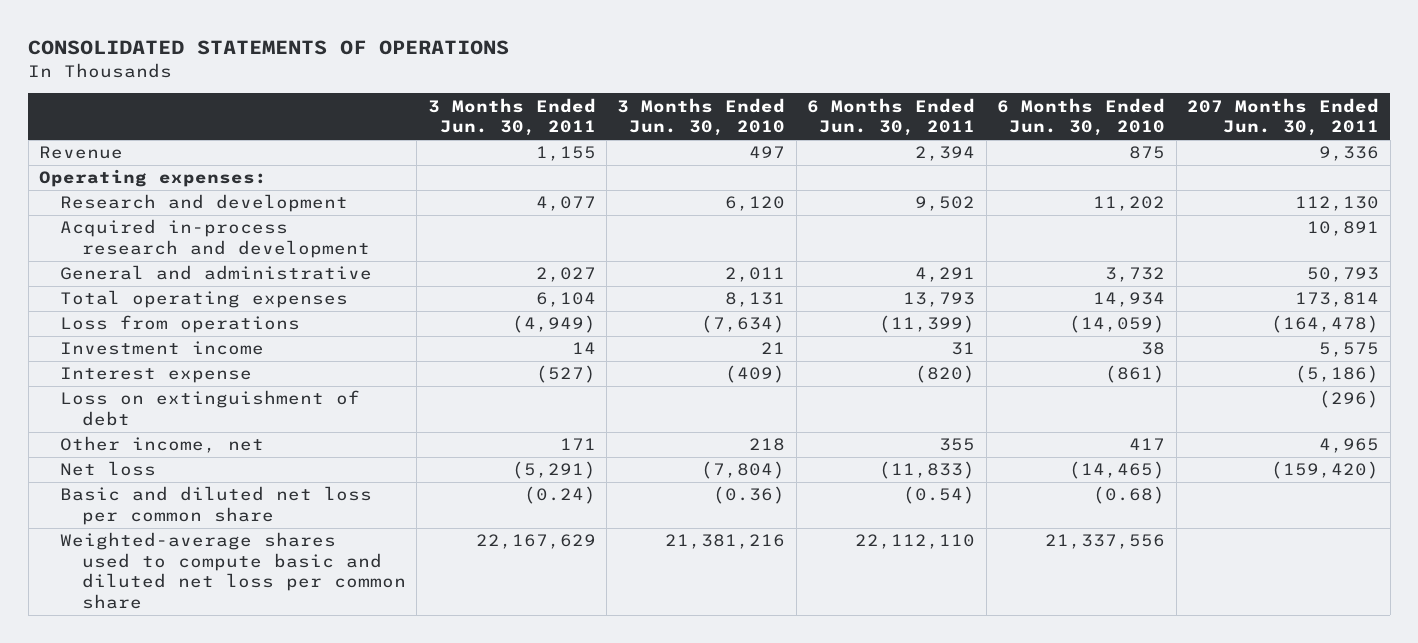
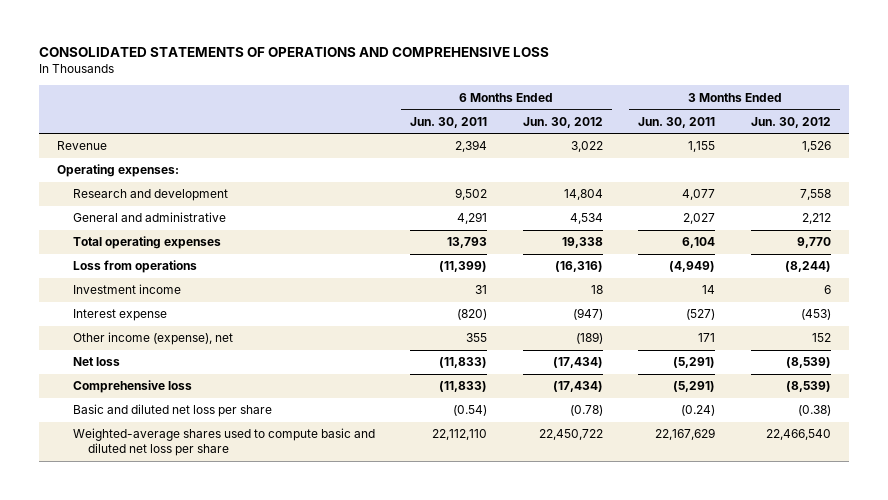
[28,40,510,56] CONSOLIDATED STATEMENTS OF OPERATIONS -> [38,47,549,58] CONSOLIDATED STATEMENTS OF OPERATIONS AND COMPREHENSIVE LOSS
[617,97,786,137] 3 Months Ended Jun. 30, 2010 -> none
[997,97,1166,137] 6 Months Ended Jun. 30, 2010 -> none
[1187,97,1380,137] 207 Months Ended Jun. 30, 2011 -> none
none -> [522,116,603,128] Jun. 30, 2012
none -> [750,116,831,128] Jun. 30, 2012
[60,219,370,258] Acquired in-process research and development -> none
[60,390,361,426] Loss on extinguishment of debt -> none
[60,436,265,454] Other income, net -> [72,332,233,346] Other income (expense), net
none -> [72,380,192,394] Comprehensive loss
[60,486,373,525] Basic and diluted net loss per common share -> [72,404,272,418] Basic and diluted net loss per share
[60,532,406,609] Weighted-average shares used to compute basic and diluted net loss per common share -> [72,428,375,457] Weighted-average shares used to compute basic and diluted net loss per share

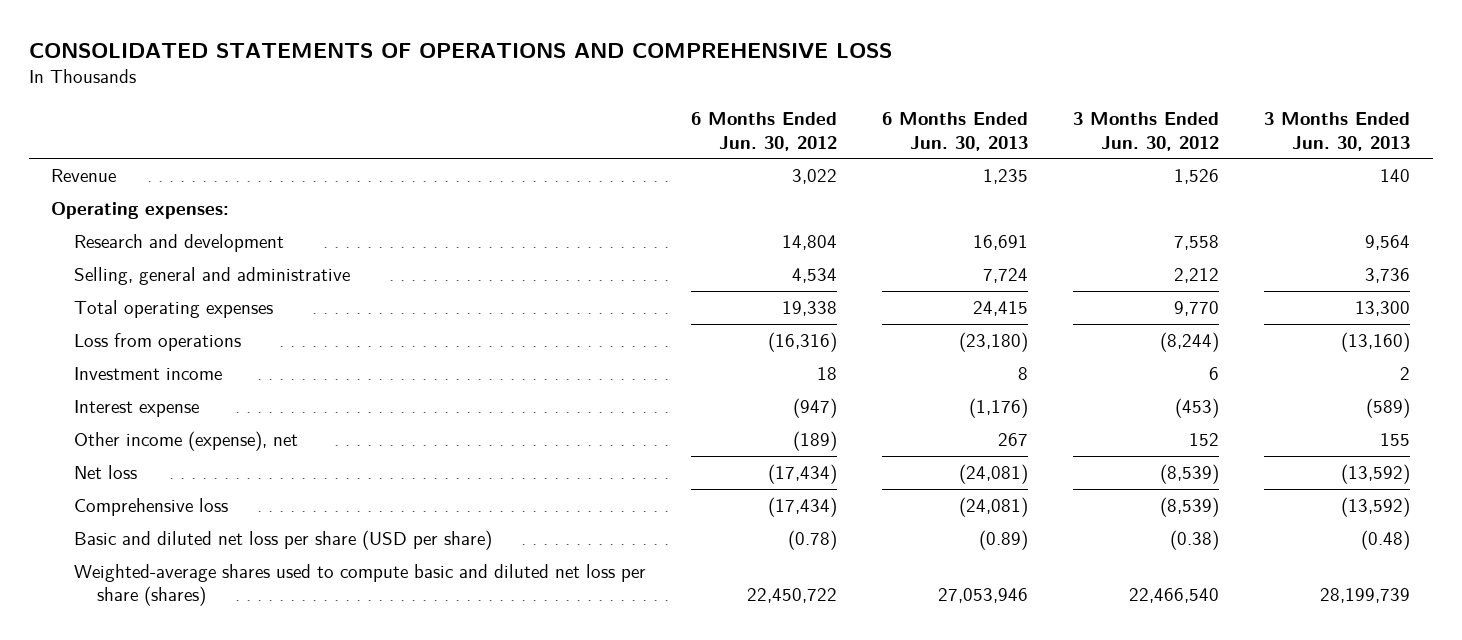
[410,116,488,128] Jun. 30, 2011 -> none
[638,116,716,128] Jun. 30, 2011 -> none
none -> [882,112,1029,151] 6 Months Ended Jun. 30, 2013
none -> [1264,112,1411,151] 3 Months Ended Jun. 30, 2013
[72,212,226,223] General and administrative -> [74,266,351,285] Selling, general and administrative
[72,404,272,418] Basic and diluted net loss per share -> [74,529,493,550] Basic and diluted net loss per share (USD per share)
[72,428,375,457] Weighted-average shares used to compute basic and diluted net loss per share -> [74,563,647,607] Weighted-average shares used to compute basic and diluted net loss per share (shares)

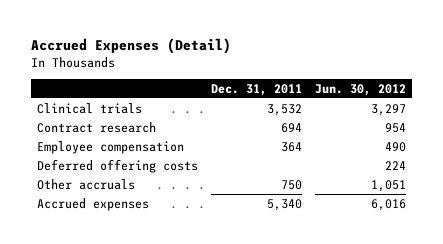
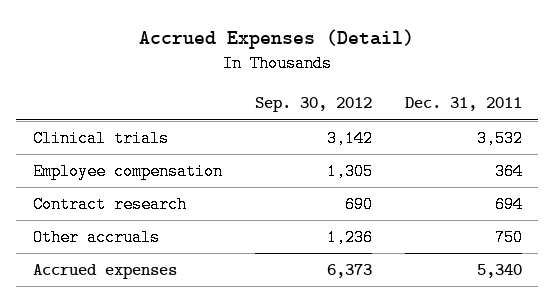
[314,83,406,96] Jun. 30, 2012 -> none
none -> [254,97,372,113] Sep. 30, 2012
[37,158,199,173] Deferred offering costs -> none
[37,121,157,133] Contract research -> [32,196,187,214] Contract research

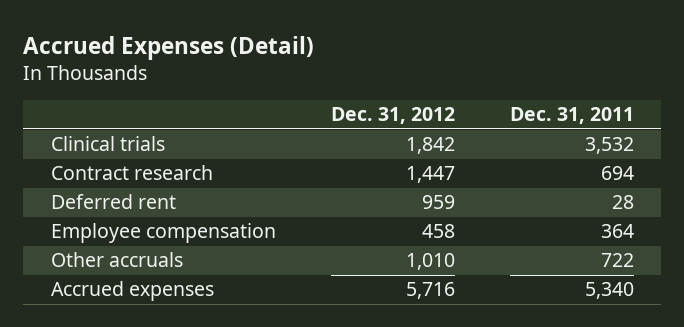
[254,97,372,113] Sep. 30, 2012 -> none
none -> [330,107,455,125] Dec. 31, 2012
none -> [50,194,176,210] Deferred rent
[32,163,223,181] Employee compensation -> [50,223,276,244] Employee compensation
[494,229,523,247] 750 -> [600,253,634,268] 722

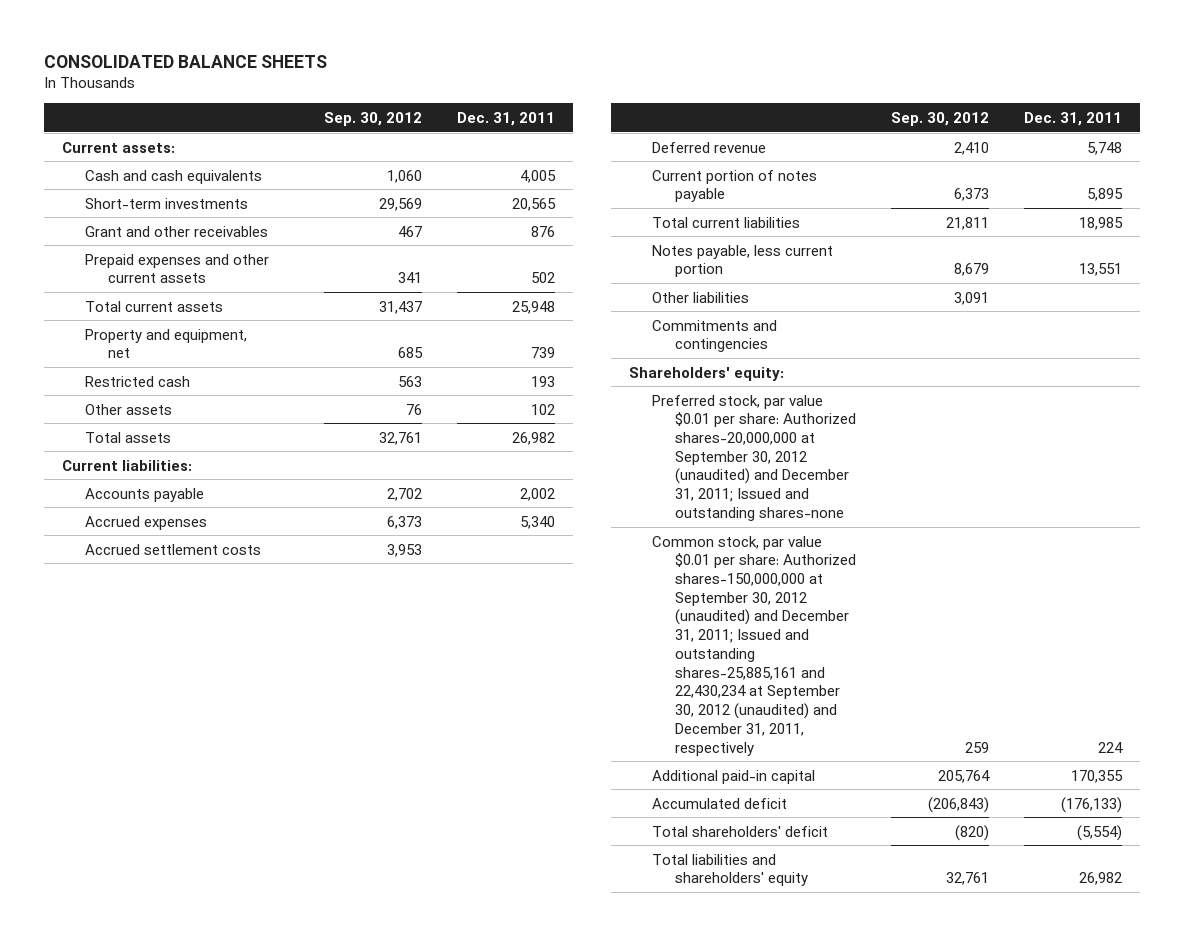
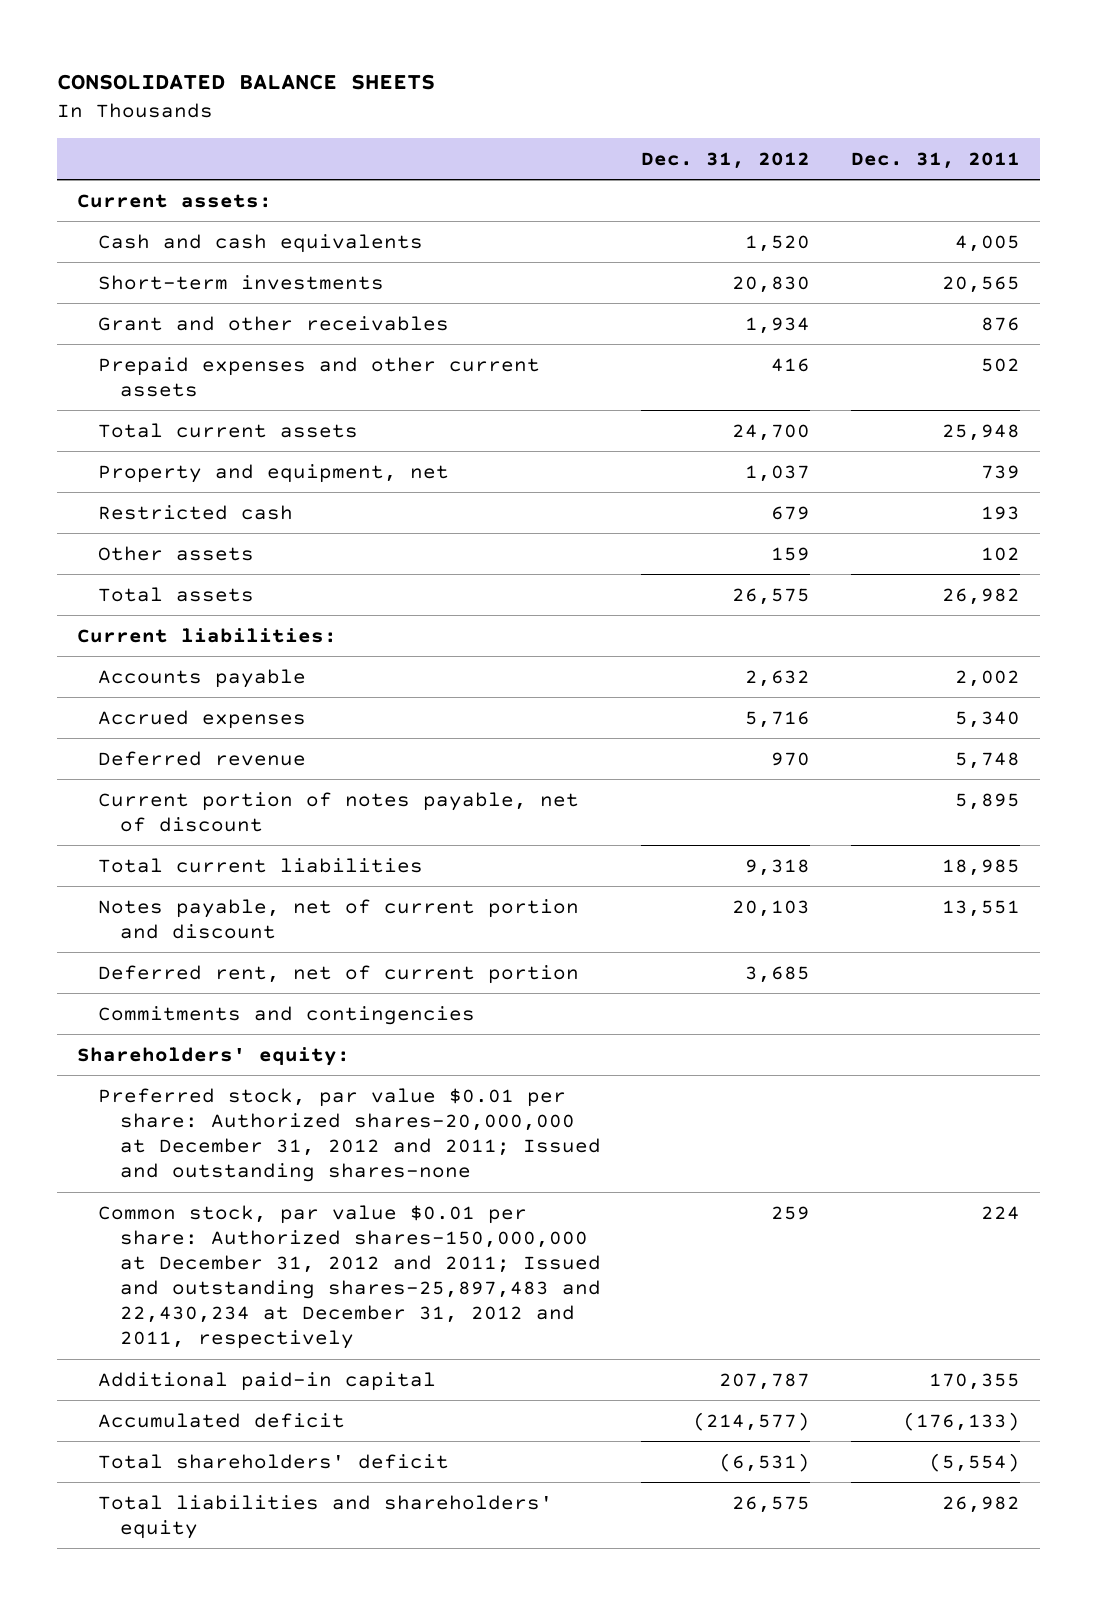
[323,111,422,126] Sep. 30, 2012 -> none
none -> [641,151,811,169] Dec. 31, 2012
[84,543,261,555] Accrued settlement costs -> none
[651,169,817,203] Current portion of notes payable -> [98,791,580,832] Current portion of notes payable, net of discount
[651,244,833,278] Notes payable, less current portion -> [98,898,580,939] Notes payable, net of current portion and discount
[651,291,749,303] Other liabilities -> [98,964,580,984] Deferred rent, net of current portion
[651,394,856,521] Preferred stock, par value $0.01 per share: Authorized shares-20,000,000 at September 30, 2012 (unaudited) and December 31, 2011; Issued and outstanding shares-none -> [98,1087,601,1183] Preferred stock, par value $0.01 per share: Authorized shares-20,000,000 at December 31, 2012 and 2011; Issued and outstanding shares-none
[651,535,856,756] Common stock, par value $0.01 per share: Authorized shares-150,000,000 at September 30, 2012 (unaudited) and December 31, 2011; Issued and outstanding shares-25,885,161 and 22,430,234 at September 30, 2012 (unaudited) and December 31, 2011, respectively -> [98,1204,601,1350] Common stock, par value $0.01 per share: Authorized shares-150,000,000 at December 31, 2012 and 2011; Issued and outstanding shares-25,897,483 and 22,430,234 at December 31, 2012 and 2011, respectively

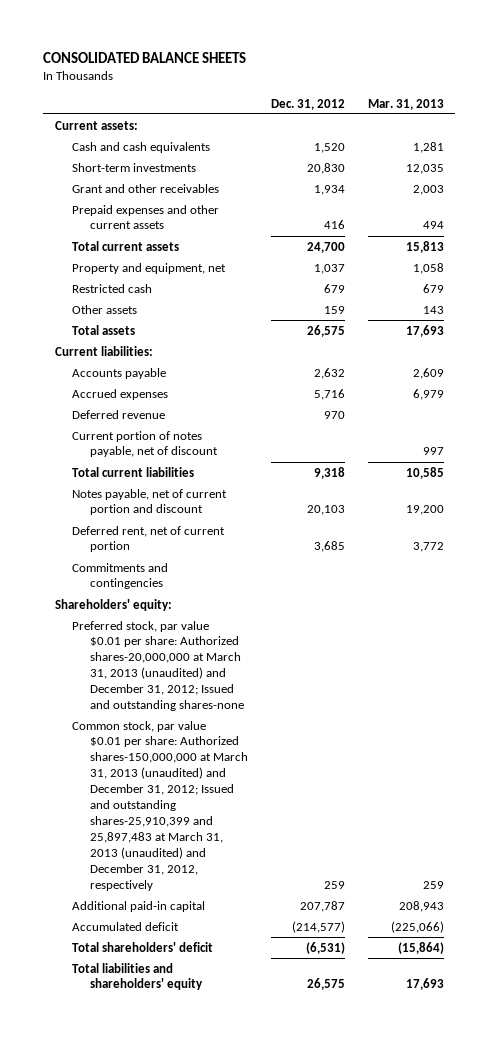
[850,151,1020,169] Dec. 31, 2011 -> none
none -> [367,98,444,110] Mar. 31, 2013
[98,1087,601,1183] Preferred stock, par value $0.01 per share: Authorized shares-20,000,000 at December 31, 2012 and 2011; Issued and outstanding shares-none -> [72,620,244,712] Preferred stock, par value $0.01 per share: Authorized shares-20,000,000 at March 31, 2013 (unaudited) and December 31, 2012; Issued and outstanding shares-none
[98,1204,601,1350] Common stock, par value $0.01 per share: Authorized shares-150,000,000 at December 31, 2012 and 2011; Issued and outstanding shares-25,897,483 and 22,430,234 at December 31, 2012 and 2011, respectively -> [72,720,248,891] Common stock, par value $0.01 per share: Authorized shares-150,000,000 at March 31, 2013 (unaudited) and December 31, 2012; Issued and outstanding shares-25,910,399 and 25,897,483 at March 31, 2013 (unaudited) and December 31, 2012, respectively

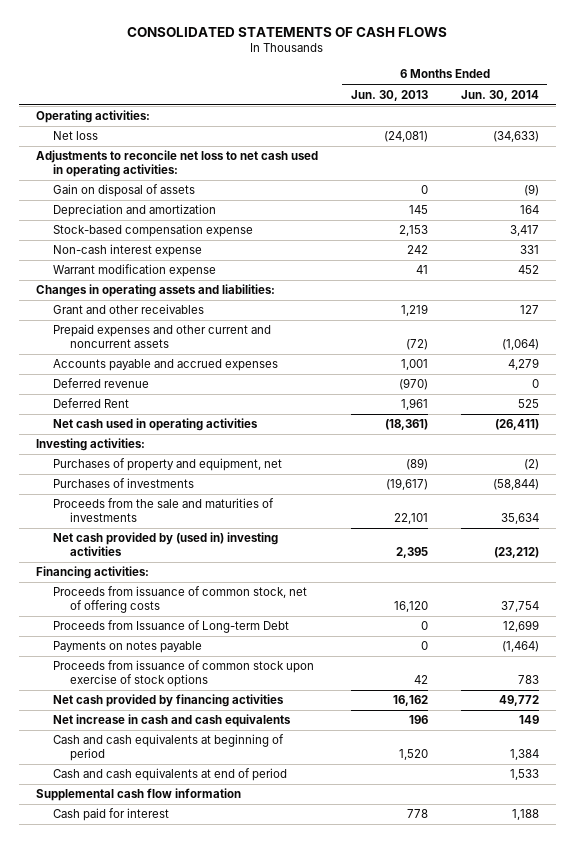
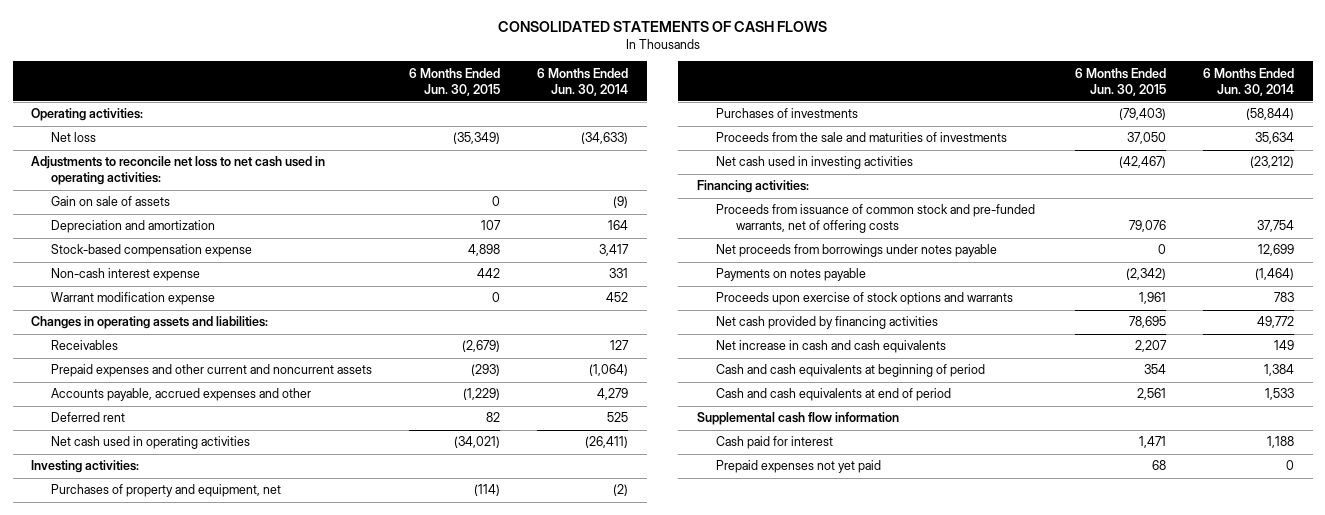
[350,89,428,101] Jun. 30, 2013 -> none
none -> [408,67,500,96] 6 Months Ended Jun. 30, 2015
[52,184,195,198] Gain on disposal of assets -> [50,196,170,207] Gain on sale of assets
[52,304,204,315] Grant and other receivables -> [50,340,118,351] Receivables
[52,378,149,389] Deferred revenue -> none
[52,359,278,372] Accounts payable and accrued expenses -> [50,388,311,402] Accounts payable, accrued expenses and other
[52,398,129,409] Deferred Rent -> [50,412,125,423] Deferred rent
[52,532,278,557] Net cash provided by (used in) investing activities -> [716,156,914,170] Net cash used in investing activities
[52,586,307,614] Proceeds from issuance of common stock, net of offering costs -> [716,204,1036,234] Proceeds from issuance of common stock and pre-funded warrants, net of offering costs
[52,620,289,634] Proceeds from Issuance of Long-term Debt -> [716,244,998,258] Net proceeds from borrowings under notes payable
[52,660,314,688] Proceeds from issuance of common stock upon exercise of stock options -> [716,292,1014,306] Proceeds upon exercise of stock options and warrants
none -> [716,460,882,474] Prepaid expenses not yet paid

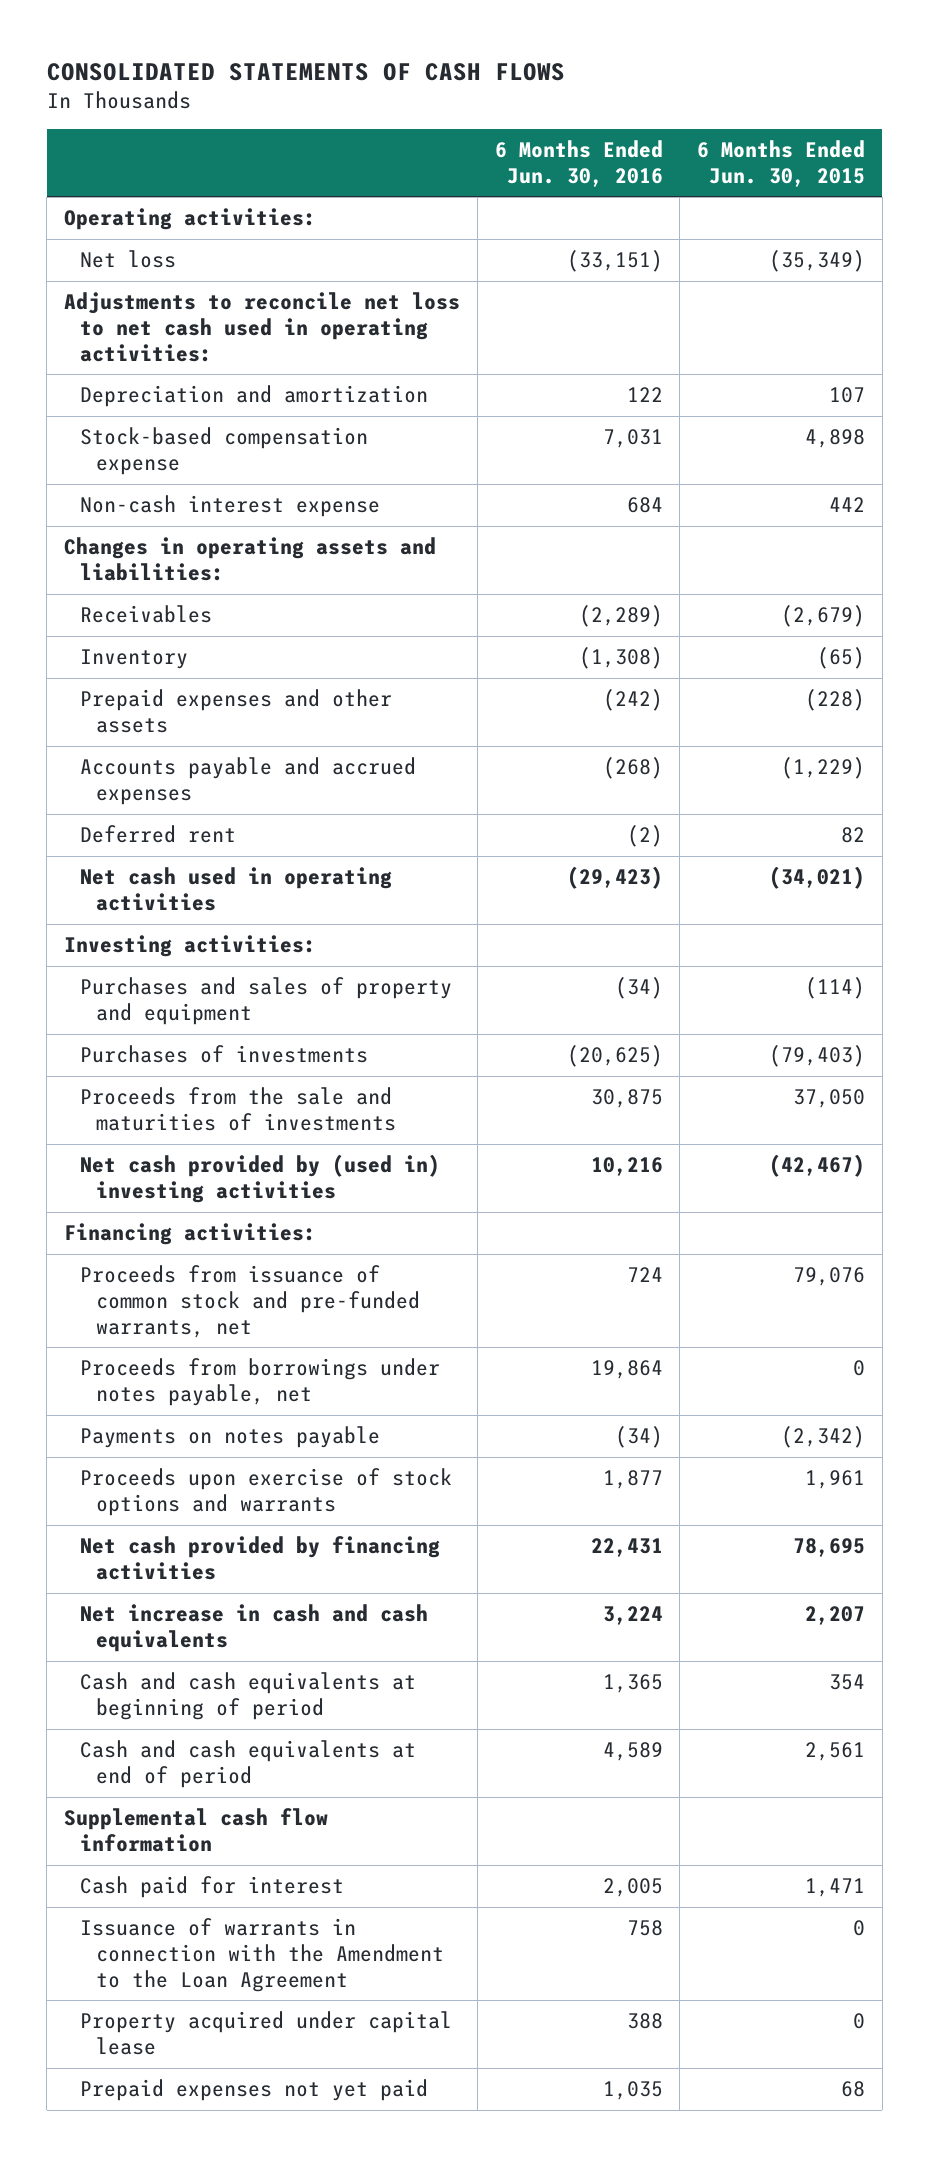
[537,67,629,96] 6 Months Ended Jun. 30, 2014 -> none
none -> [494,140,663,187] 6 Months Ended Jun. 30, 2016
[50,196,170,207] Gain on sale of assets -> none
[50,292,215,306] Warrant modification expense -> none
none -> [80,649,189,670] Inventory
[50,364,372,378] Prepaid expenses and other current and noncurrent assets -> [80,689,393,733] Prepaid expenses and other assets
[470,364,500,377] (293) -> [805,689,866,712] (228)
[50,388,311,402] Accounts payable, accrued expenses and other -> [80,757,417,805] Accounts payable and accrued expenses
[50,484,281,498] Purchases of property and equipment, net -> [80,977,453,1025] Purchases and sales of property and equipment
[716,156,914,170] Net cash used in investing activities -> [80,1154,441,1203] Net cash provided by (used in) investing activities
[716,204,1036,234] Proceeds from issuance of common stock and pre-funded warrants, net of offering costs -> [80,1265,421,1338] Proceeds from issuance of common stock and pre-funded warrants, net
[716,244,998,258] Net proceeds from borrowings under notes payable -> [80,1358,441,1406] Proceeds from borrowings under notes payable, net
none -> [80,1918,445,1992] Issuance of warrants in connection with the Amendment to the Loan Agreement
none -> [80,2011,453,2055] Property acquired under capital lease

